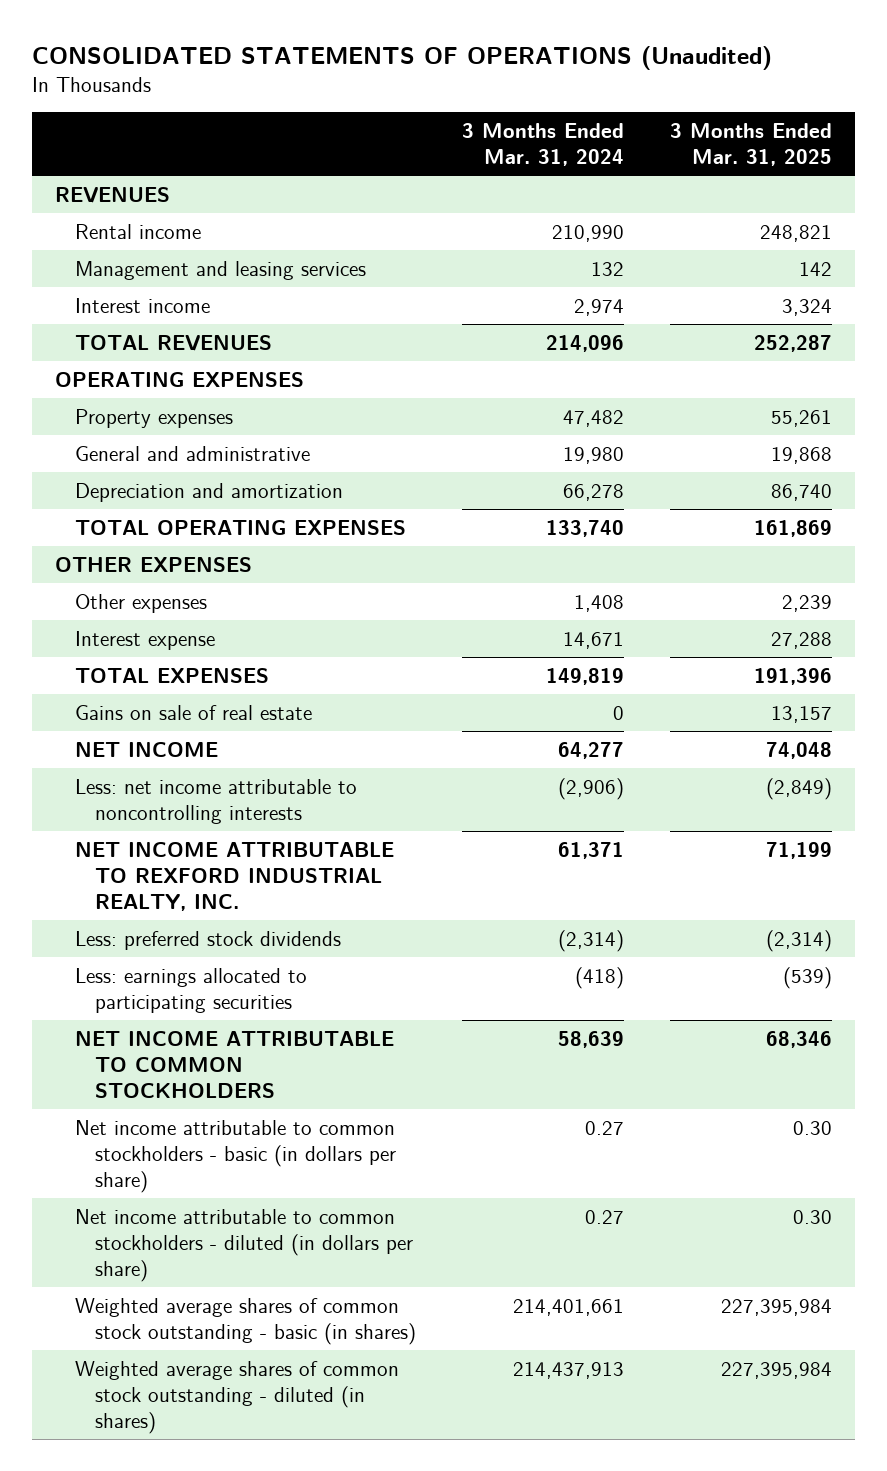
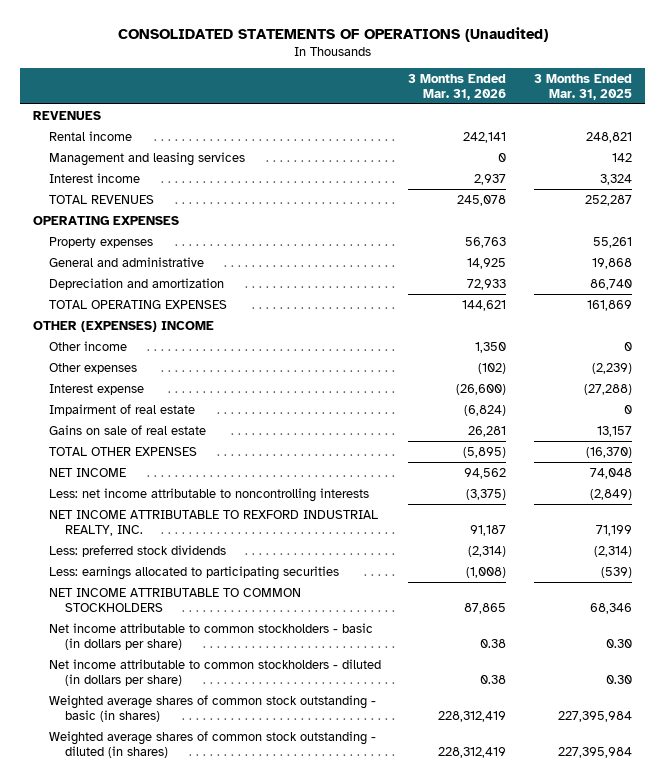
[462,122,625,166] 3 Months Ended Mar. 31, 2024 -> none
none -> [408,73,507,100] 3 Months Ended Mar. 31, 2026
[74,666,269,683] TOTAL EXPENSES -> none
[54,555,252,572] OTHER EXPENSES -> [33,320,215,332] OTHER (EXPENSES) INCOME
none -> [49,340,128,351] Other income
[782,594,833,612] 2,239 -> [591,362,632,374] (2,239)
[771,631,833,649] 27,288 -> [583,383,632,395] (27,288)
none -> [49,403,196,416] Impairment of real estate
none -> [49,446,198,456] TOTAL OTHER EXPENSES

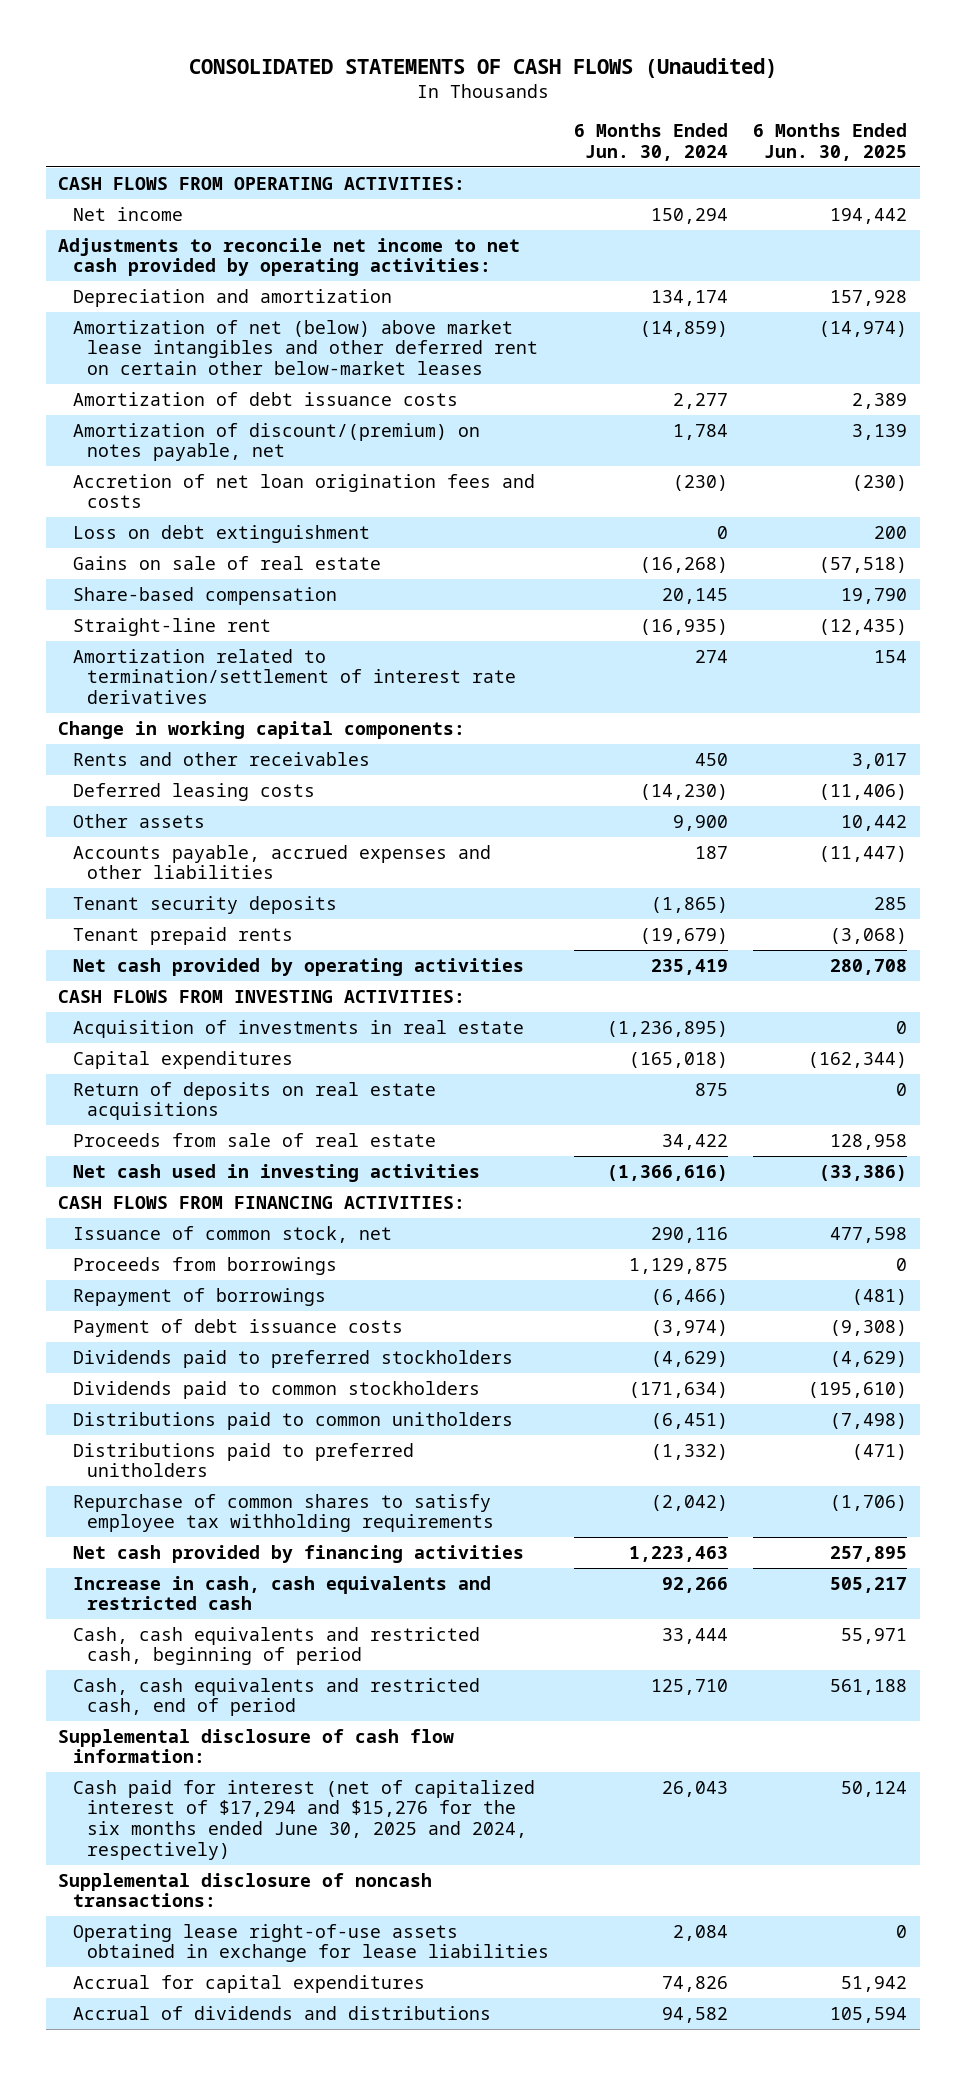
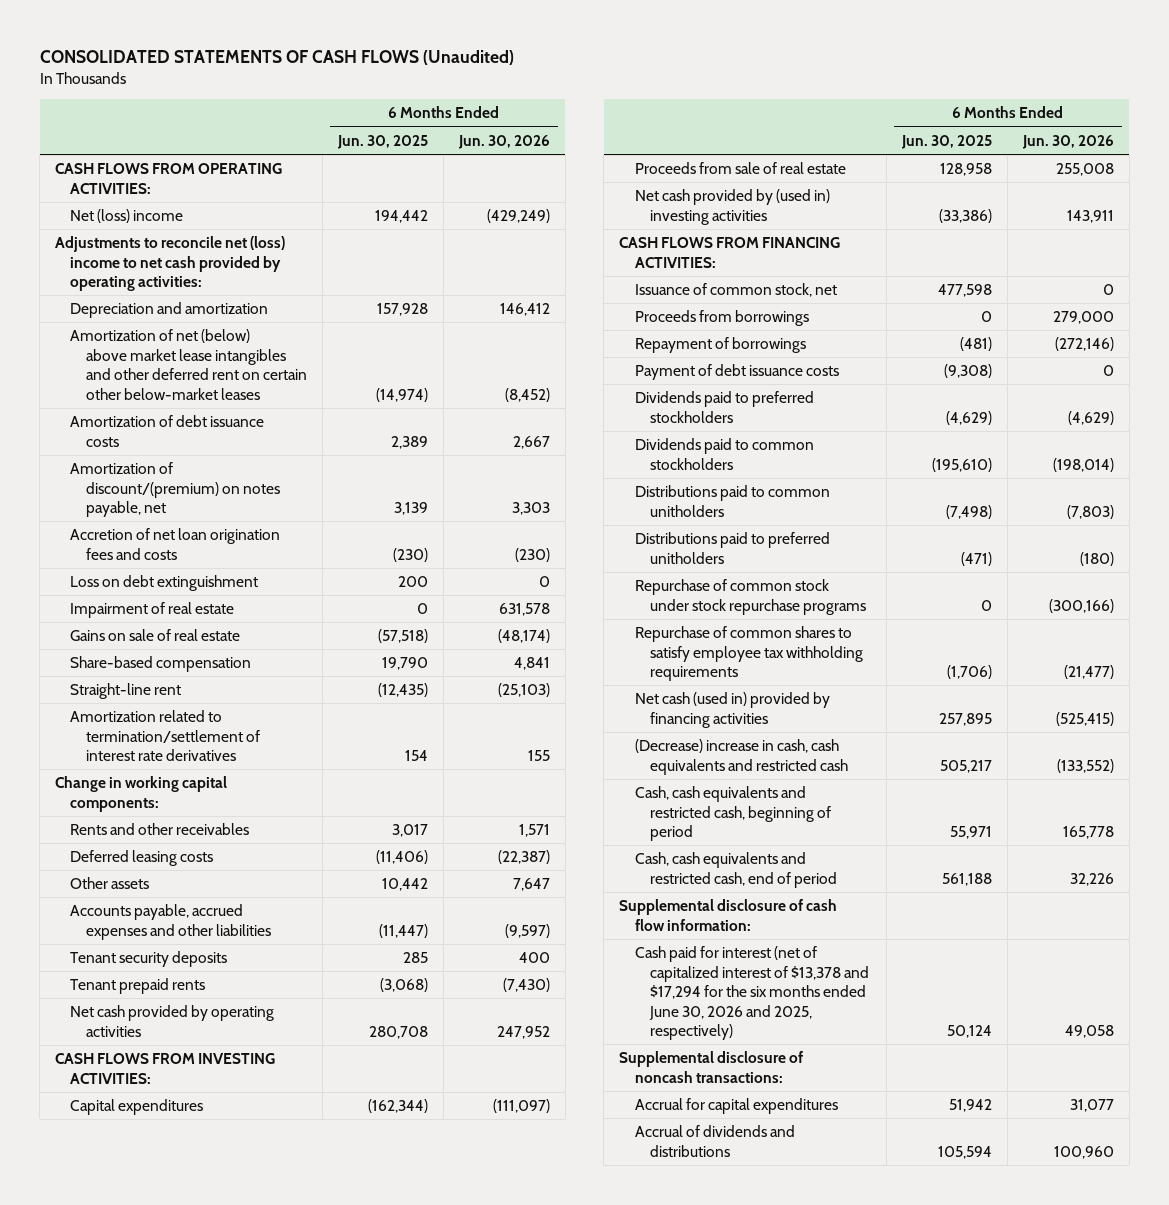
[573,123,728,161] 6 Months Ended Jun. 30, 2024 -> none
none -> [457,134,550,149] Jun. 30, 2026
[72,206,183,221] Net income -> [70,209,184,224] Net (loss) income
[58,237,521,277] Adjustments to reconcile net income to net cash provided by operating activities: -> [54,236,285,292] Adjustments to reconcile net (loss) income to net cash provided by operating activities:
none -> [70,602,235,619] Impairment of real estate
[72,1019,524,1038] Acquisition of investments in real estate -> none
[72,1081,436,1121] Return of deposits on real estate acquisitions -> none
[72,1163,480,1182] Net cash used in investing activities -> [634,189,830,225] Net cash provided by (used in) investing activities
none -> [634,579,866,615] Repurchase of common stock under stock repurchase programs
[72,1544,524,1563] Net cash provided by financing activities -> [634,692,830,728] Net cash (used in) provided by financing activities
[72,1575,491,1611] Increase in cash, cash equivalents and restricted cash -> [634,739,848,775] (Decrease) increase in cash, cash equivalents and restricted cash
[72,1779,535,1860] Cash paid for interest (net of capitalized interest of $17,294 and $15,276 for the six months ended June 30, 2025 and 2024, respectively) -> [634,946,869,1041] Cash paid for interest (net of capitalized interest of $13,378 and $17,294 for the six months ended June 30, 2026 and 2025, respectively)
[72,1923,549,1963] Operating lease right-of-use assets obtained in exchange for lease liabilities -> none

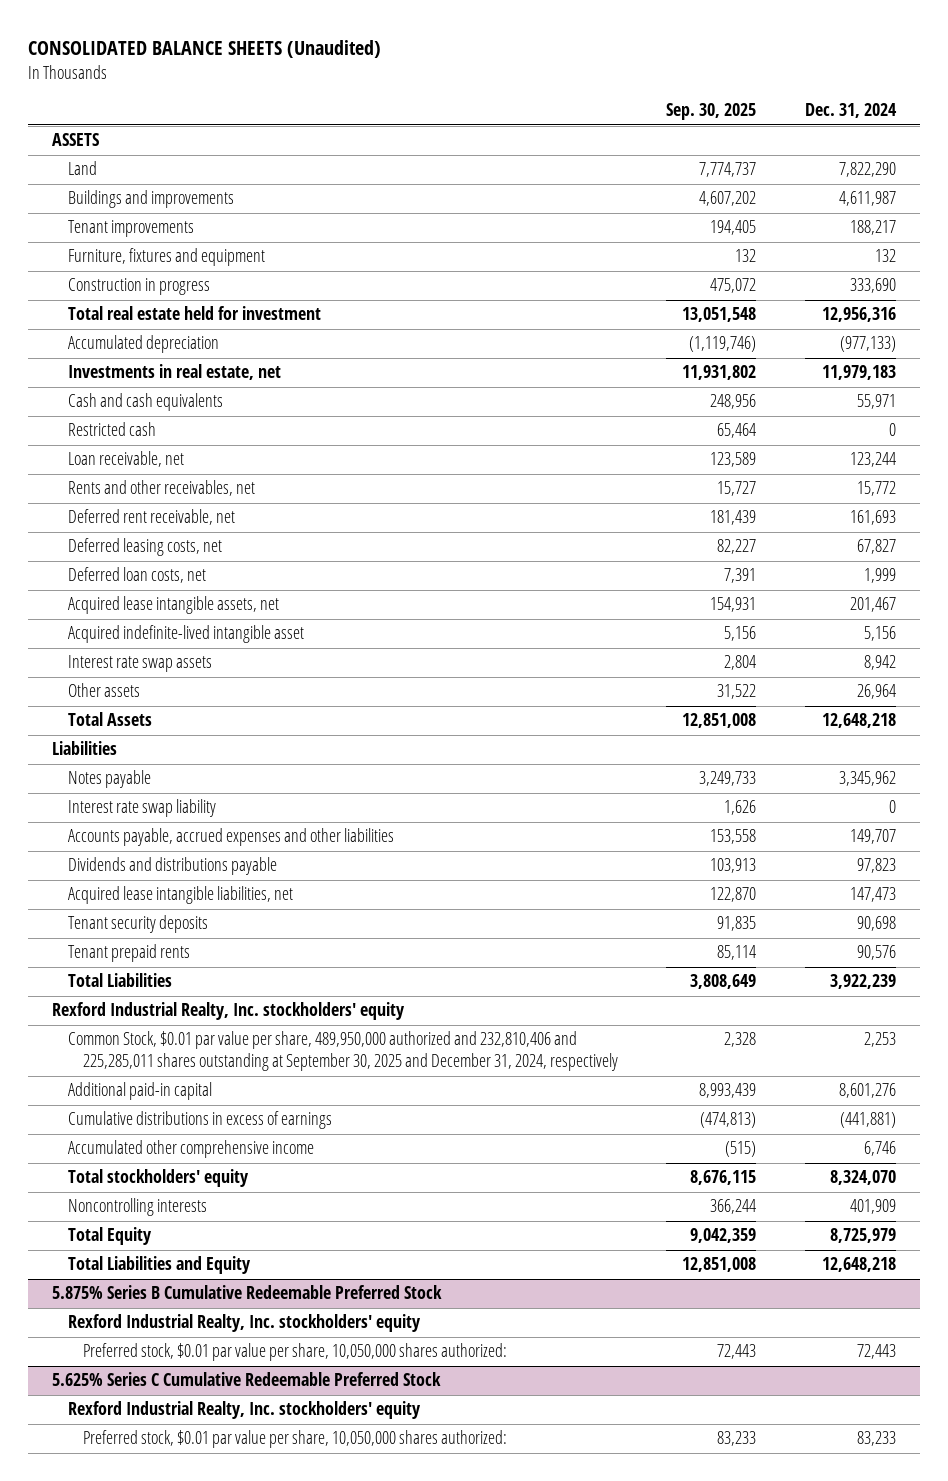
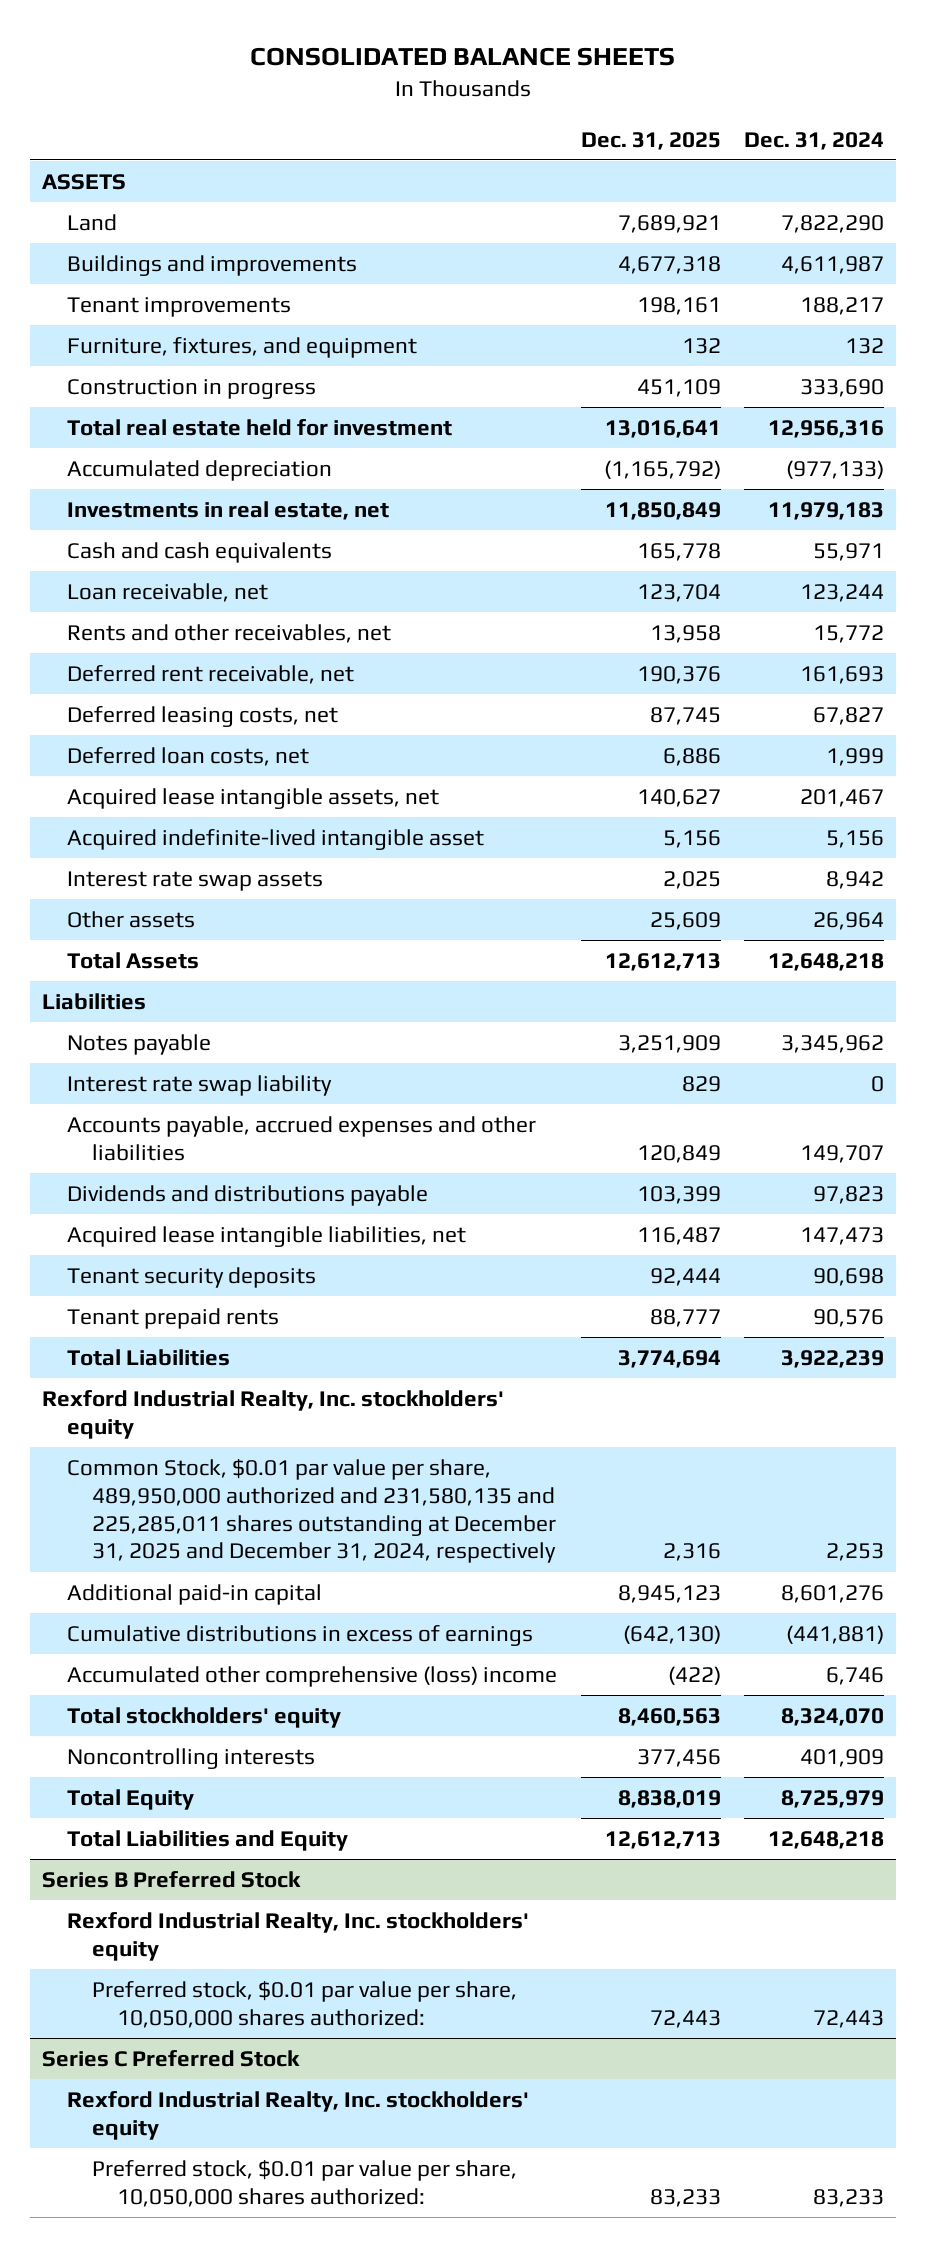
[28,40,382,59] CONSOLIDATED BALANCE SHEETS (Unaudited) -> [250,47,676,67] CONSOLIDATED BALANCE SHEETS
[666,103,757,121] Sep. 30, 2025 -> none
none -> [580,131,721,150] Dec. 31, 2025
[67,248,265,267] Furniture, fixtures and equipment -> [66,337,417,359] Furniture, fixtures, and equipment
[67,422,156,437] Restricted cash -> none
[67,1031,618,1072] Common Stock, $0.01 par value per share, 489,950,000 authorized and 232,810,406 and 225,285,011 shares outstanding at September 30, 2025 and December 31, 2024, respectively -> [66,1459,556,1564] Common Stock, $0.01 par value per share, 489,950,000 authorized and 231,580,135 and 225,285,011 shares outstanding at December 31, 2025 and December 31, 2024, respectively
[67,1140,314,1159] Accumulated other comprehensive income -> [66,1666,557,1688] Accumulated other comprehensive (loss) income
[52,1285,443,1300] 5.875% Series B Cumulative Redeemable Preferred Stock -> [41,1871,301,1889] Series B Preferred Stock
[52,1372,442,1387] 5.625% Series C Cumulative Redeemable Preferred Stock -> [41,2050,300,2068] Series C Preferred Stock

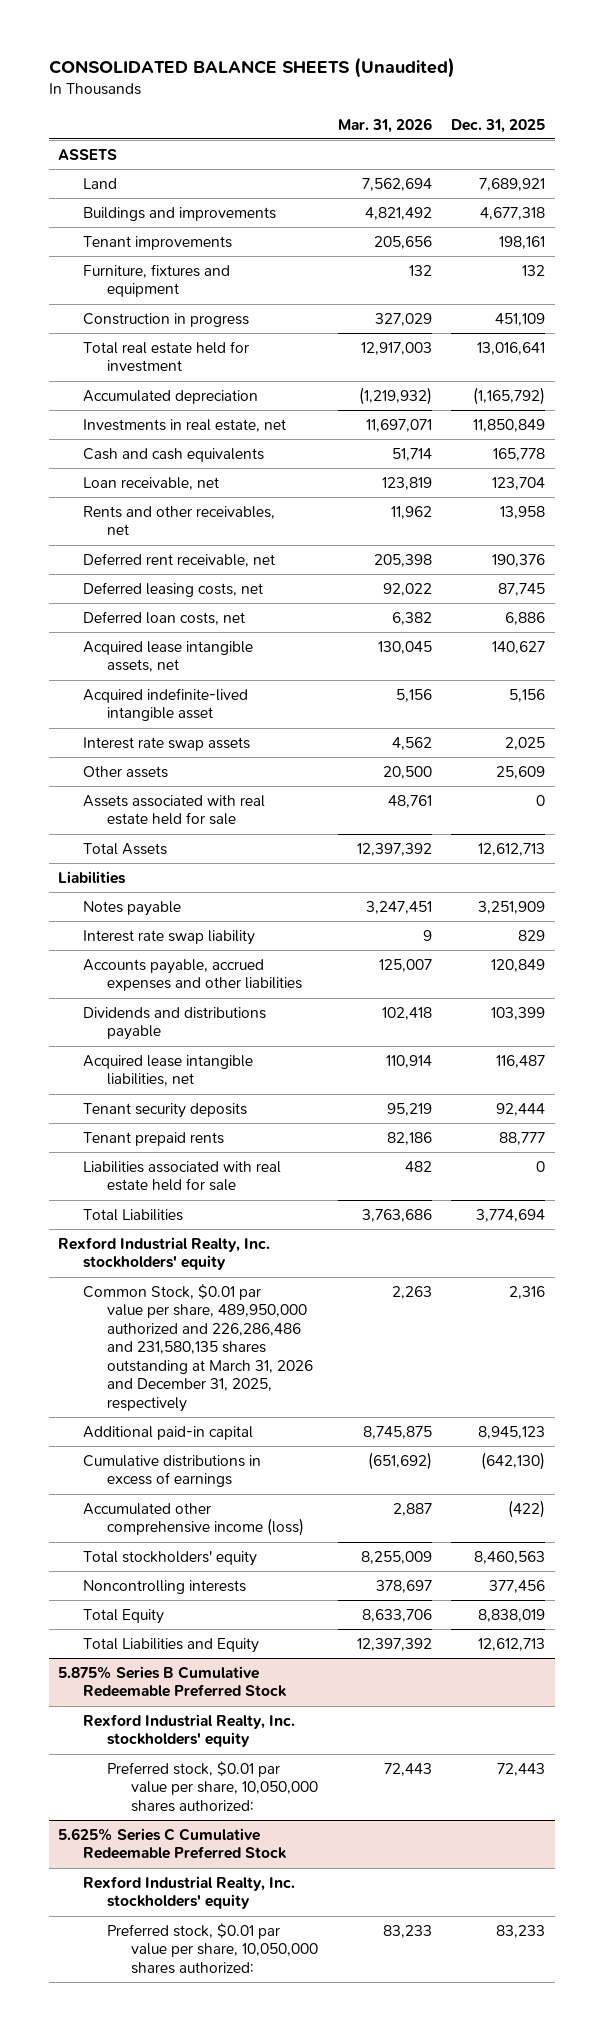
[250,47,676,67] CONSOLIDATED BALANCE SHEETS -> [48,56,455,78] CONSOLIDATED BALANCE SHEETS (Unaudited)
[744,131,885,150] Dec. 31, 2024 -> none
none -> [337,117,432,133] Mar. 31, 2026
[66,337,417,359] Furniture, fixtures, and equipment -> [82,263,230,298] Furniture, fixtures and equipment
none -> [82,794,265,826] Assets associated with real estate held for sale
none -> [82,1160,281,1192] Liabilities associated with real estate held for sale
[66,1459,556,1564] Common Stock, $0.01 par value per share, 489,950,000 authorized and 231,580,135 and 225,285,011 shares outstanding at December 31, 2025 and December 31, 2024, respectively -> [82,1283,313,1412] Common Stock, $0.01 par value per share, 489,950,000 authorized and 226,286,486 and 231,580,135 shares outstanding at March 31, 2026 and December 31, 2025, respectively
[66,1666,557,1688] Accumulated other comprehensive (loss) income -> [82,1502,304,1537] Accumulated other comprehensive income (loss)
[41,1871,301,1889] Series B Preferred Stock -> [58,1665,287,1698] 5.875% Series B Cumulative Redeemable Preferred Stock
[41,2050,300,2068] Series C Preferred Stock -> [58,1827,287,1860] 5.625% Series C Cumulative Redeemable Preferred Stock

